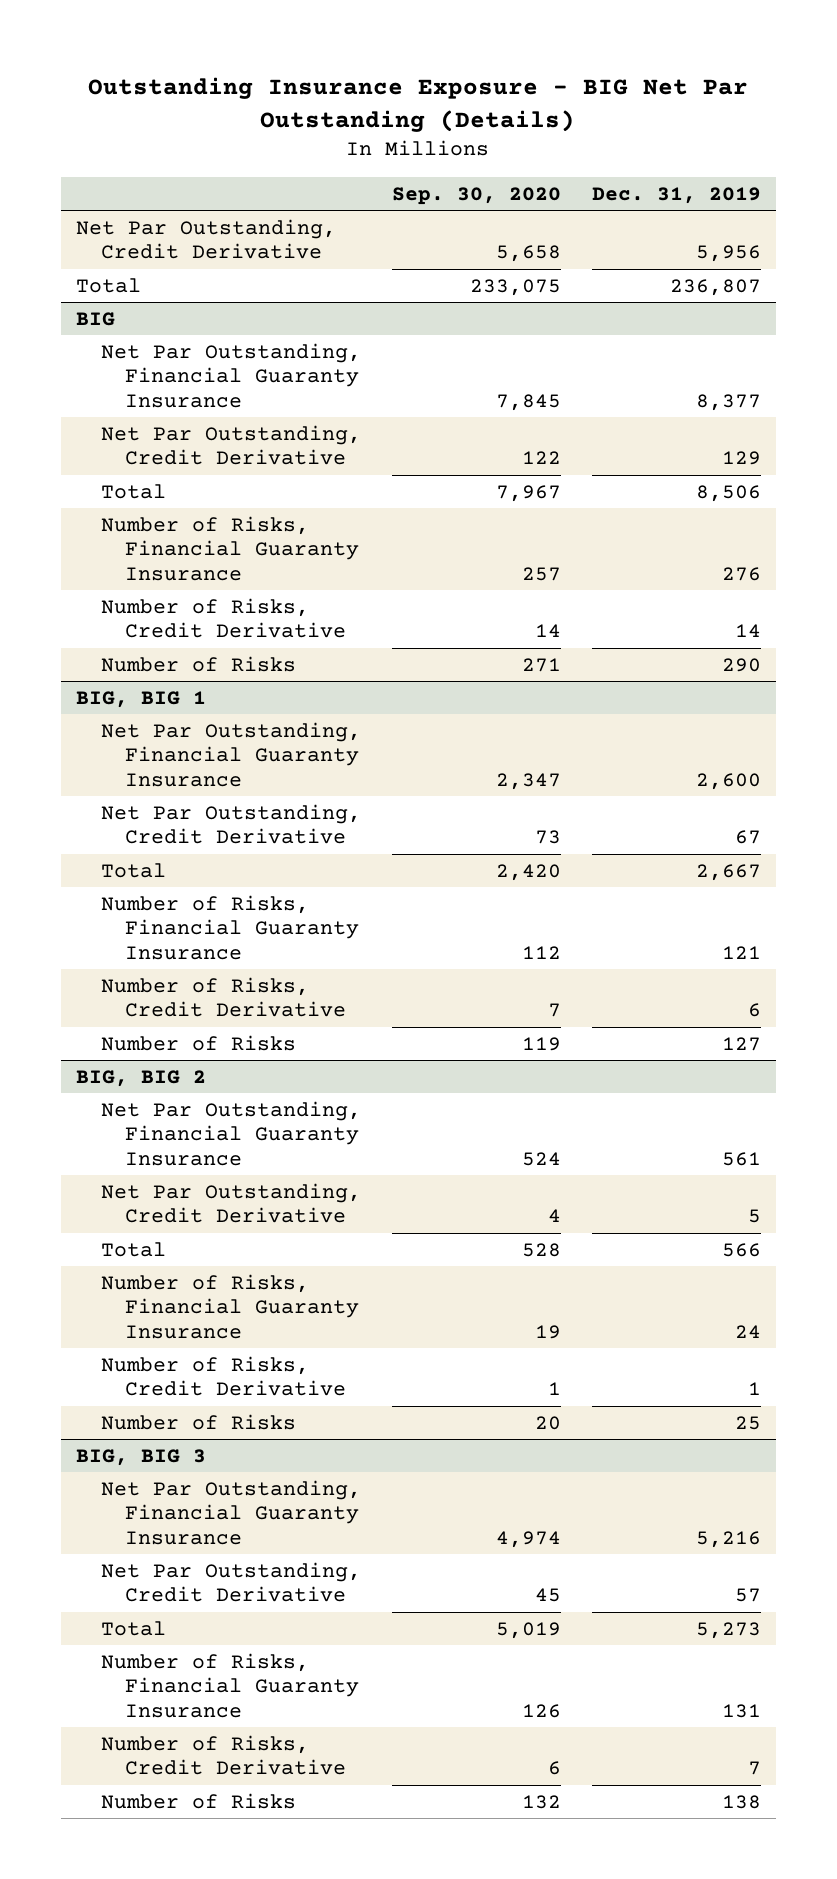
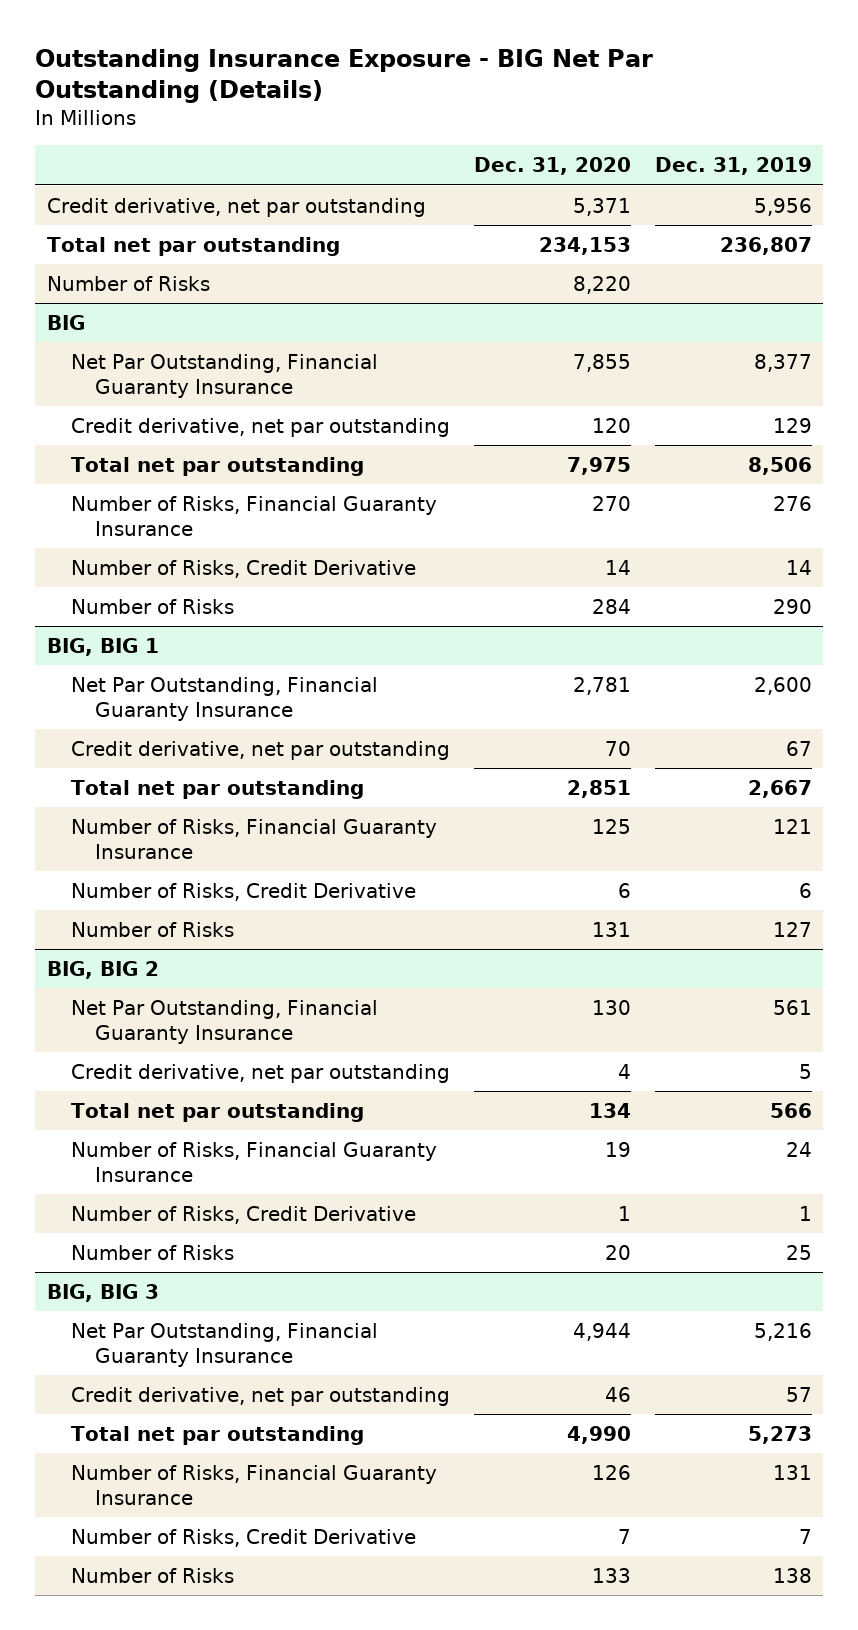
[391,186,561,205] Sep. 30, 2020 -> none
none -> [473,157,631,176] Dec. 31, 2020
[76,218,337,260] Net Par Outstanding, Credit Derivative -> [46,198,426,218] Credit derivative, net par outstanding
[76,277,142,293] Total -> [46,237,340,257] Total net par outstanding
none -> [46,276,210,292] Number of Risks
[100,424,361,466] Net Par Outstanding, Credit Derivative -> [71,418,451,438] Credit derivative, net par outstanding
[100,483,166,499] Total -> [71,457,365,477] Total net par outstanding
[100,803,361,845] Net Par Outstanding, Credit Derivative -> [71,741,451,761] Credit derivative, net par outstanding
[100,862,166,878] Total -> [71,780,365,800] Total net par outstanding
[100,1182,361,1224] Net Par Outstanding, Credit Derivative -> [71,1064,451,1084] Credit derivative, net par outstanding
[100,1241,166,1257] Total -> [71,1103,365,1123] Total net par outstanding
[100,1561,361,1603] Net Par Outstanding, Credit Derivative -> [71,1387,451,1407] Credit derivative, net par outstanding
[100,1620,166,1636] Total -> [71,1426,365,1446] Total net par outstanding

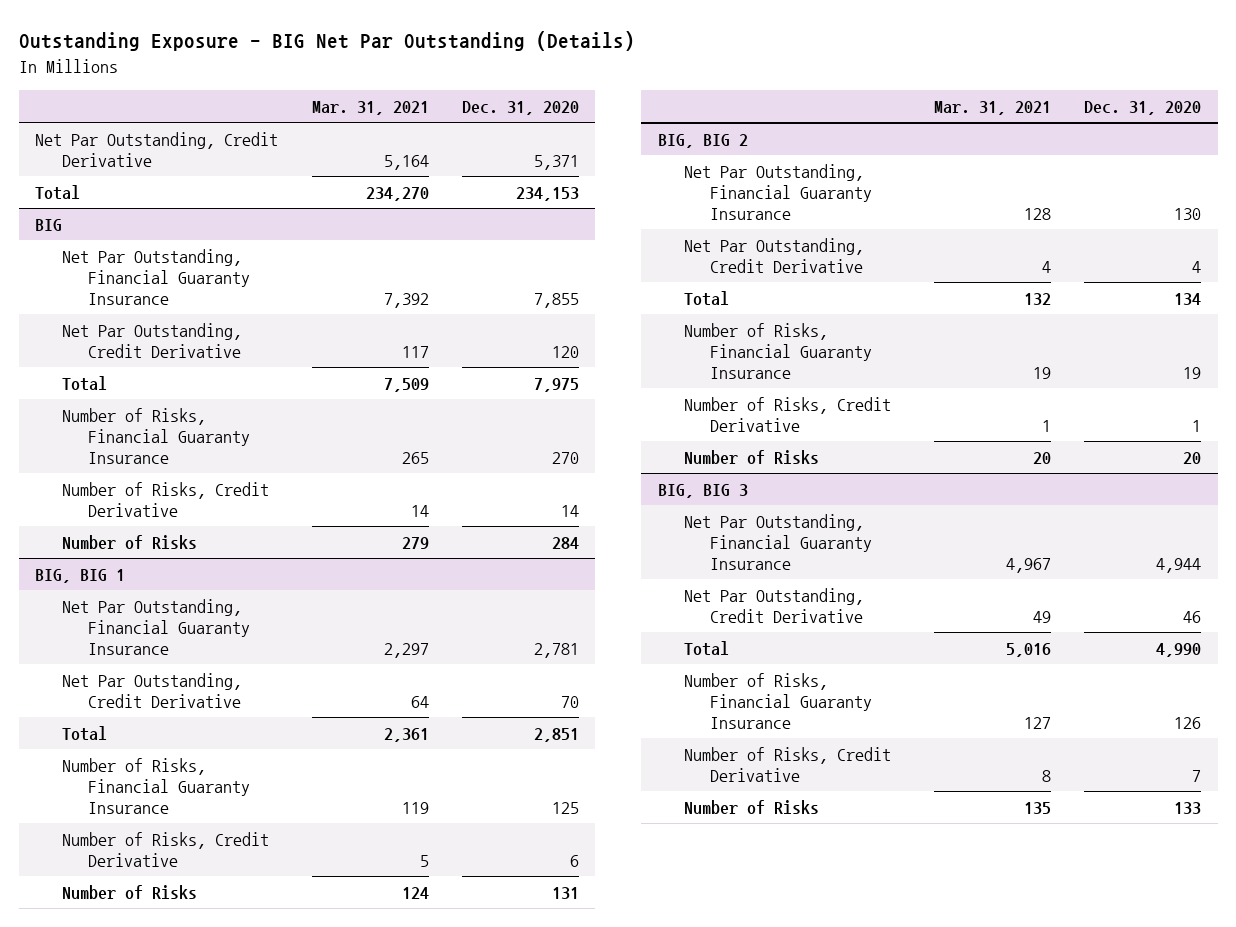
[35,48,654,103] Outstanding Insurance Exposure - BIG Net Par Outstanding (Details) -> [18,31,635,52] Outstanding Exposure - BIG Net Par Outstanding (Details)
[654,157,812,176] Dec. 31, 2019 -> none
none -> [311,100,429,115] Mar. 31, 2021
[46,276,210,292] Number of Risks -> none
[46,198,426,218] Credit derivative, net par outstanding -> [35,131,279,168] Net Par Outstanding, Credit Derivative
[46,237,340,257] Total net par outstanding -> [35,184,81,200] Total
[71,418,451,438] Credit derivative, net par outstanding -> [61,322,242,359] Net Par Outstanding, Credit Derivative
[71,457,365,477] Total net par outstanding -> [61,375,107,391] Total
[71,741,451,761] Credit derivative, net par outstanding -> [61,672,242,709] Net Par Outstanding, Credit Derivative
[71,780,365,800] Total net par outstanding -> [61,725,107,741] Total
[71,1064,451,1084] Credit derivative, net par outstanding -> [683,237,864,274] Net Par Outstanding, Credit Derivative
[71,1103,365,1123] Total net par outstanding -> [683,290,729,306] Total
[71,1387,451,1407] Credit derivative, net par outstanding -> [683,587,864,624] Net Par Outstanding, Credit Derivative
[71,1426,365,1446] Total net par outstanding -> [683,640,729,656] Total

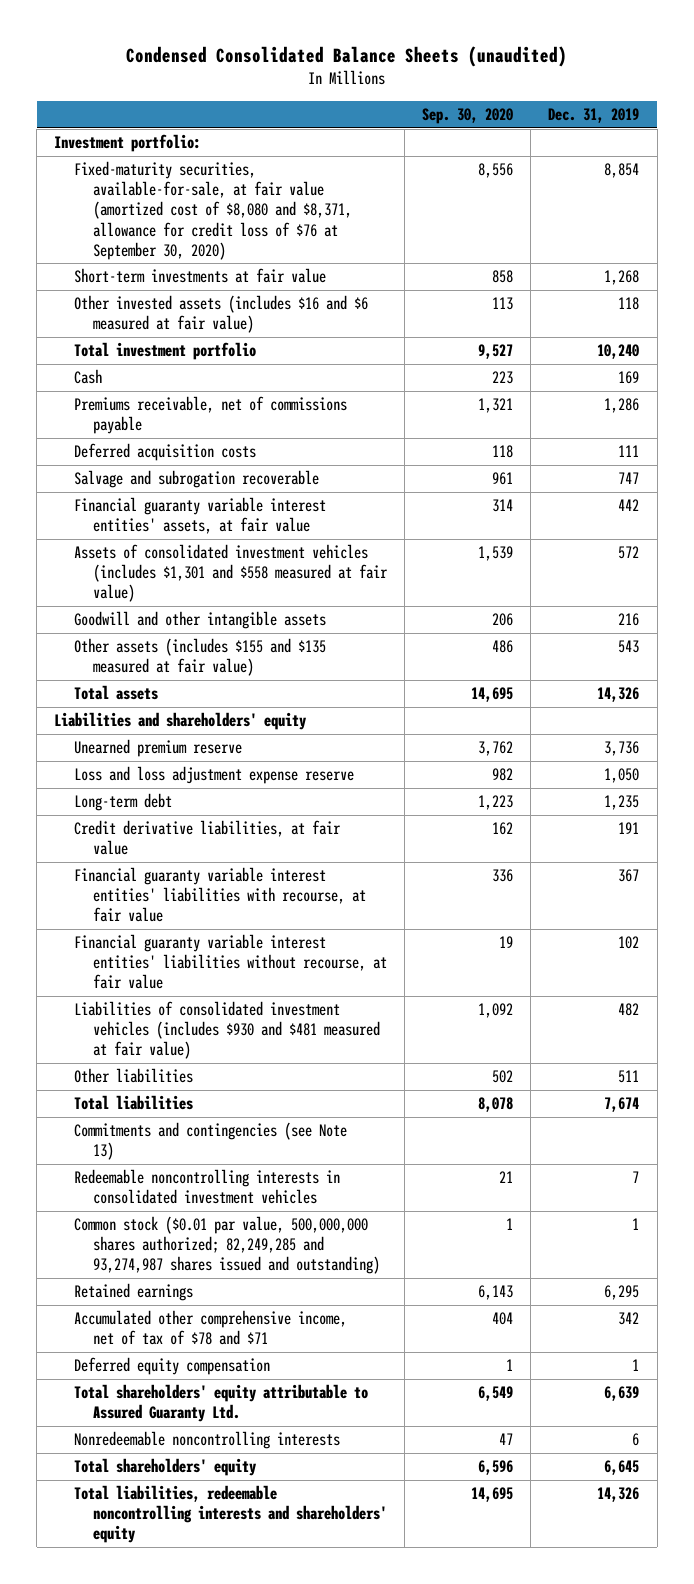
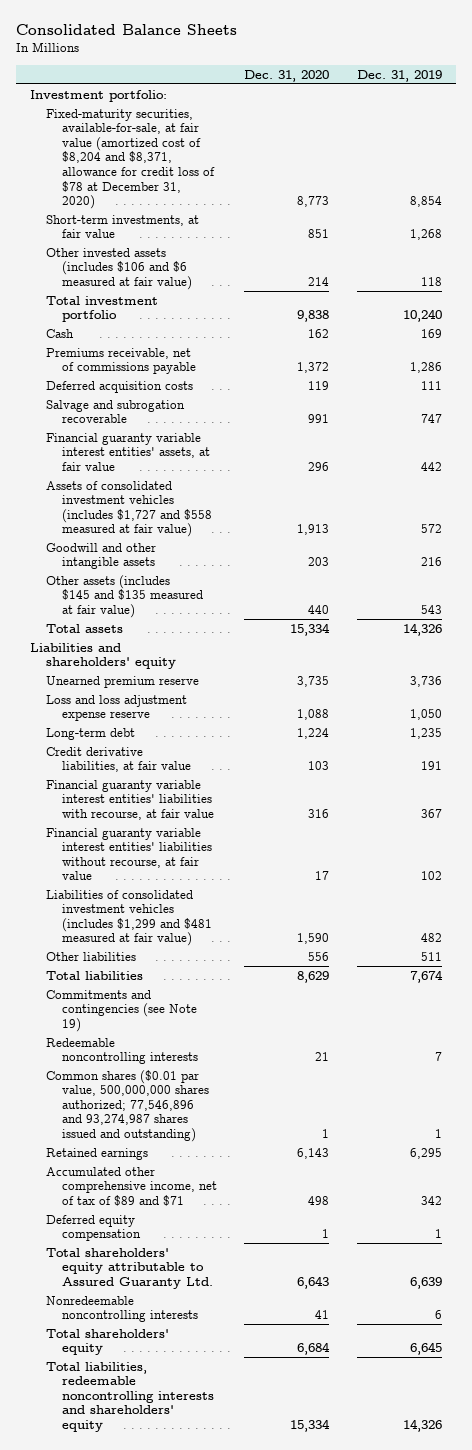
[125,46,567,68] Condensed Consolidated Balance Sheets (unaudited) -> [16,24,238,36] Consolidated Balance Sheets
[422,107,514,124] Sep. 30, 2020 -> none
none -> [244,69,330,82] Dec. 31, 2020
[73,161,353,260] Fixed-maturity securities, available-for-sale, at fair value (amortized cost of $8,080 and $8,371, allowance for credit loss of $76 at September 30, 2020) -> [45,108,215,210] Fixed-maturity securities, available-for-sale, at fair value (amortized cost of $8,204 and $8,371, allowance for credit loss of $78 at December 31, 2020)
[73,268,326,284] Short-term investments at fair value -> [45,214,199,239] Short-term investments, at fair value
[73,295,368,334] Other invested assets (includes $16 and $6 measured at fair value) -> [45,247,192,290] Other invested assets (includes $106 and $6 measured at fair value)
[73,544,389,603] Assets of consolidated investment vehicles (includes $1,301 and $558 measured at fair value) -> [45,480,212,538] Assets of consolidated investment vehicles (includes $1,727 and $558 measured at fair value)
[73,638,326,677] Other assets (includes $155 and $135 measured at fair value) -> [45,574,203,618] Other assets (includes $145 and $135 measured at fair value)
[73,1001,381,1060] Liabilities of consolidated investment vehicles (includes $930 and $481 measured at fair value) -> [45,889,212,947] Liabilities of consolidated investment vehicles (includes $1,299 and $481 measured at fair value)
[73,1122,347,1161] Commitments and contingencies (see Note 13) -> [45,989,197,1032] Commitments and contingencies (see Note 19)
[73,1169,340,1205] Redeemable noncontrolling interests in consolidated investment vehicles -> [45,1037,198,1065] Redeemable noncontrolling interests
[73,1216,381,1275] Common stock ($0.01 par value, 500,000,000 shares authorized; 82,249,285 and 93,274,987 shares issued and outstanding) -> [45,1069,209,1143] Common shares ($0.01 par value, 500,000,000 shares authorized; 77,546,896 and 93,274,987 shares issued and outstanding)
[73,1310,347,1346] Accumulated other comprehensive income, net of tax of $78 and $71 -> [45,1166,217,1206] Accumulated other comprehensive income, net of tax of $89 and $71

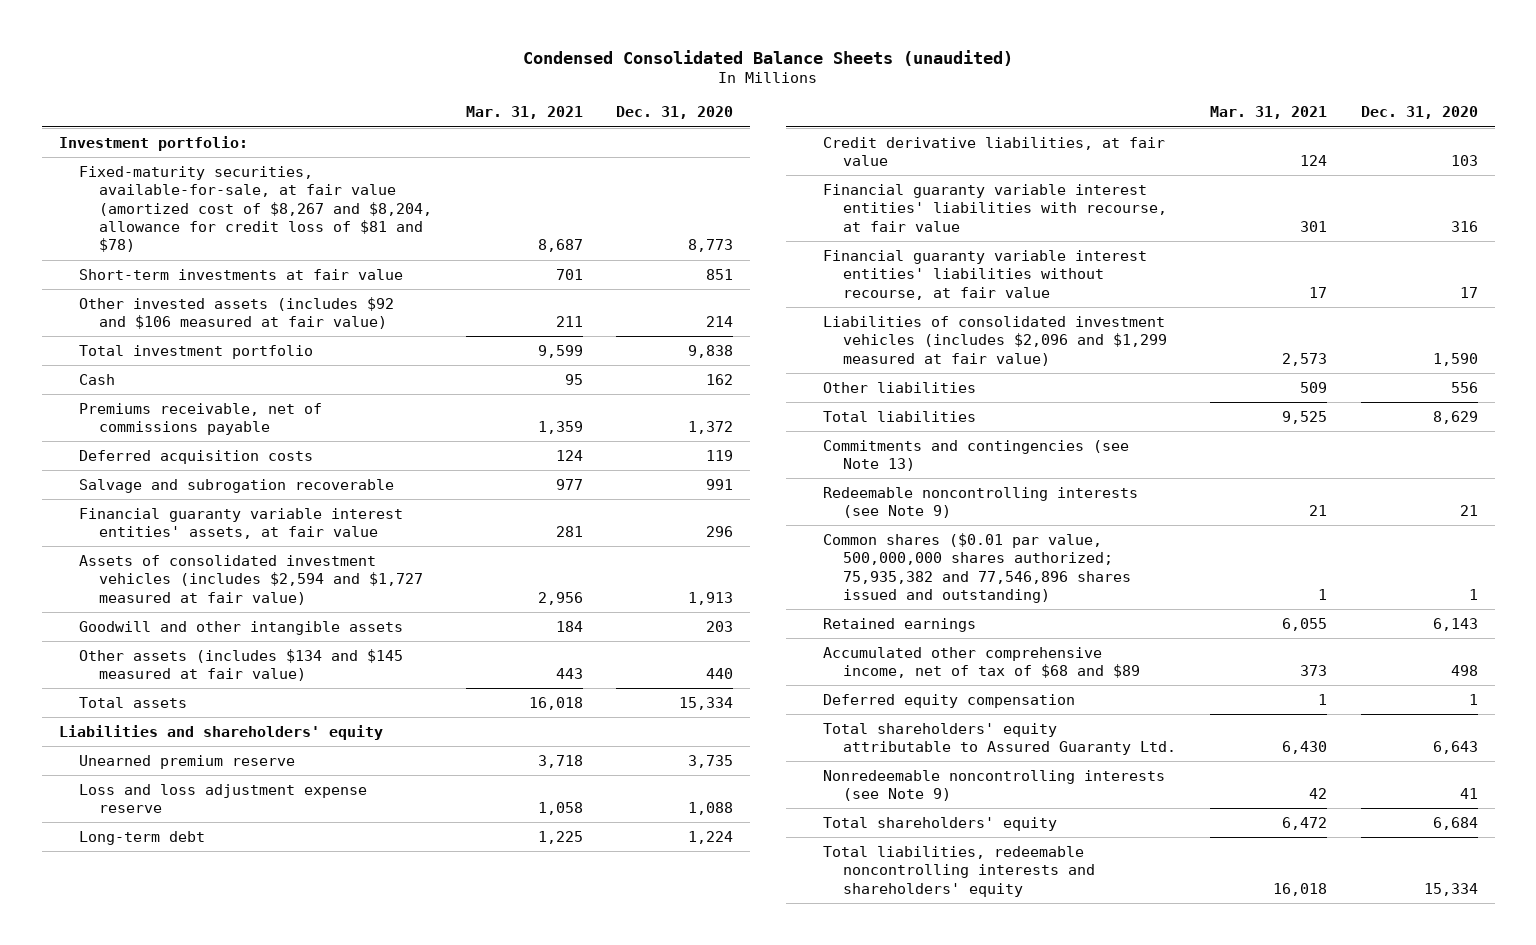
[16,24,238,36] Consolidated Balance Sheets -> [523,49,1014,66] Condensed Consolidated Balance Sheets (unaudited)
[356,69,442,82] Dec. 31, 2019 -> none
none -> [465,106,583,120] Mar. 31, 2021
[45,108,215,210] Fixed-maturity securities, available-for-sale, at fair value (amortized cost of $8,204 and $8,371, allowance for credit loss of $78 at December 31, 2020) -> [78,165,432,253] Fixed-maturity securities, available-for-sale, at fair value (amortized cost of $8,267 and $8,204, allowance for credit loss of $81 and $78)
[45,214,199,239] Short-term investments, at fair value -> [78,268,403,280] Short-term investments at fair value
[45,247,192,290] Other invested assets (includes $106 and $6 measured at fair value) -> [78,296,394,330] Other invested assets (includes $92 and $106 measured at fair value)
[45,480,212,538] Assets of consolidated investment vehicles (includes $1,727 and $558 measured at fair value) -> [78,554,423,605] Assets of consolidated investment vehicles (includes $2,594 and $1,727 measured at fair value)
[45,574,203,618] Other assets (includes $145 and $135 measured at fair value) -> [78,648,403,682] Other assets (includes $134 and $145 measured at fair value)
[45,889,212,947] Liabilities of consolidated investment vehicles (includes $1,299 and $481 measured at fair value) -> [823,315,1168,366] Liabilities of consolidated investment vehicles (includes $2,096 and $1,299 measured at fair value)
[45,989,197,1032] Commitments and contingencies (see Note 19) -> [823,439,1130,472] Commitments and contingencies (see Note 13)
[45,1037,198,1065] Redeemable noncontrolling interests -> [823,486,1139,519] Redeemable noncontrolling interests (see Note 9)
[45,1069,209,1143] Common shares ($0.01 par value, 500,000,000 shares authorized; 77,546,896 and 93,274,987 shares issued and outstanding) -> [823,532,1132,603] Common shares ($0.01 par value, 500,000,000 shares authorized; 75,935,382 and 77,546,896 shares issued and outstanding)
[45,1166,217,1206] Accumulated other comprehensive income, net of tax of $89 and $71 -> [823,646,1141,679] Accumulated other comprehensive income, net of tax of $68 and $89
[45,1295,198,1323] Nonredeemable noncontrolling interests -> [823,769,1166,802] Nonredeemable noncontrolling interests (see Note 9)

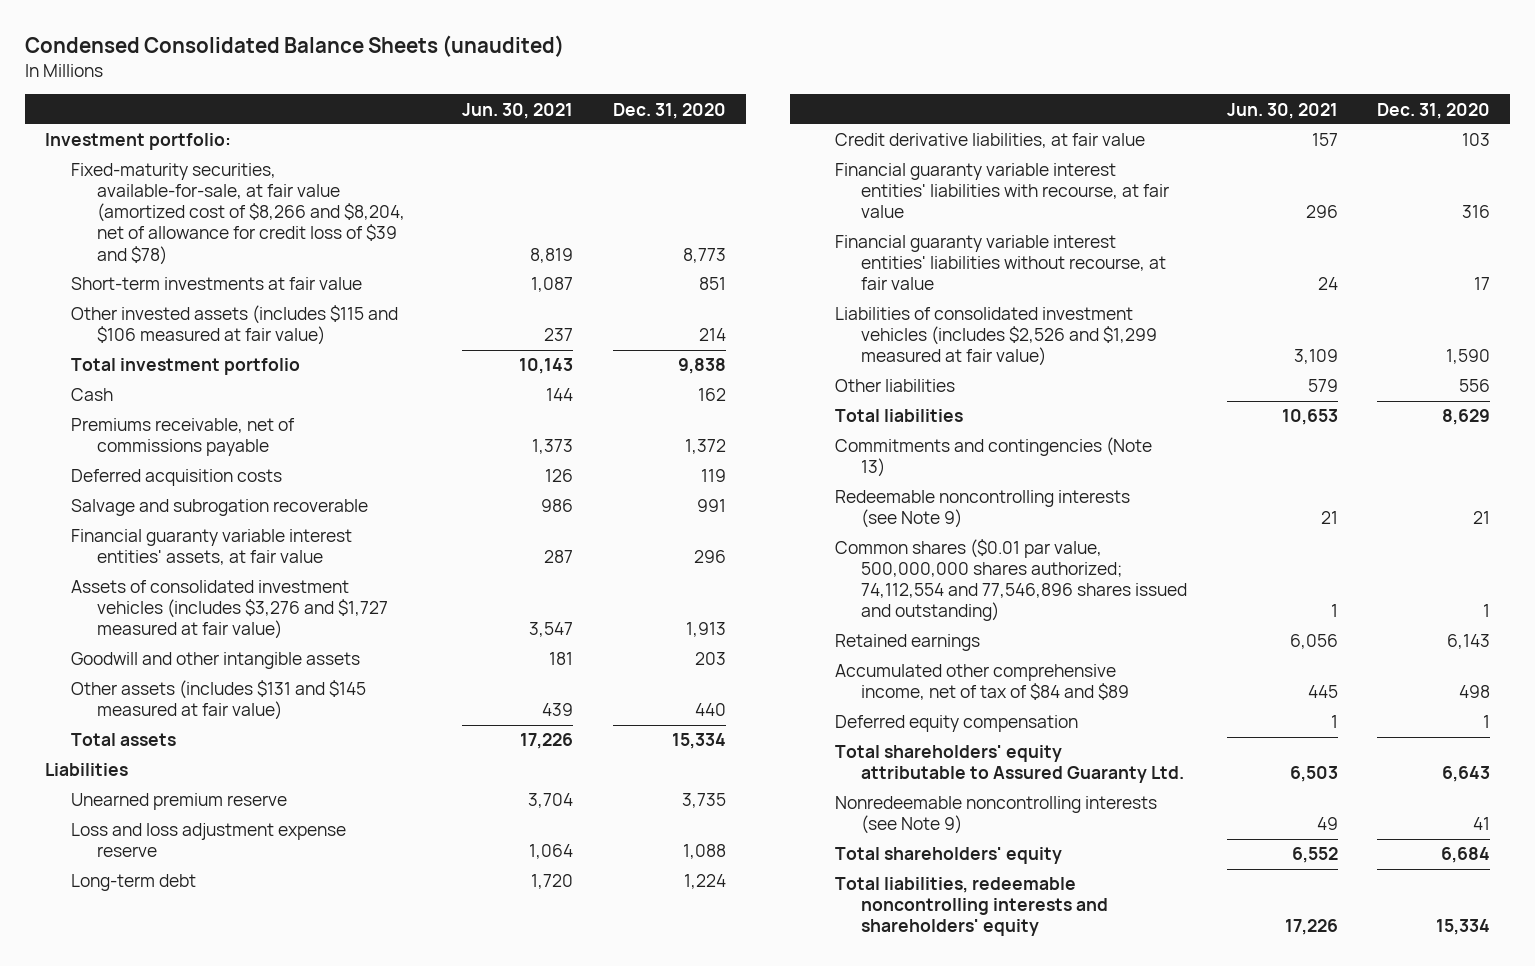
[465,106,583,120] Mar. 31, 2021 -> none
none -> [462,102,574,119] Jun. 30, 2021
[78,165,432,253] Fixed-maturity securities, available-for-sale, at fair value (amortized cost of $8,267 and $8,204, allowance for credit loss of $81 and $78) -> [70,163,405,265] Fixed-maturity securities, available-for-sale, at fair value (amortized cost of $8,266 and $8,204, net of allowance for credit loss of $39 and $78)
[78,296,394,330] Other invested assets (includes $92 and $106 measured at fair value) -> [70,305,398,346] Other invested assets (includes $115 and $106 measured at fair value)
[78,554,423,605] Assets of consolidated investment vehicles (includes $2,594 and $1,727 measured at fair value) -> [70,580,388,640] Assets of consolidated investment vehicles (includes $3,276 and $1,727 measured at fair value)
[78,648,403,682] Other assets (includes $134 and $145 measured at fair value) -> [70,680,366,721] Other assets (includes $131 and $145 measured at fair value)
[58,724,383,740] Liabilities and shareholders' equity -> [45,763,129,777] Liabilities
[823,315,1168,366] Liabilities of consolidated investment vehicles (includes $2,096 and $1,299 measured at fair value) -> [835,307,1157,367] Liabilities of consolidated investment vehicles (includes $2,526 and $1,299 measured at fair value)
[823,439,1130,472] Commitments and contingencies (see Note 13) -> [835,437,1153,478] Commitments and contingencies (Note 13)
[823,532,1132,603] Common shares ($0.01 par value, 500,000,000 shares authorized; 75,935,382 and 77,546,896 shares issued and outstanding) -> [835,539,1187,622] Common shares ($0.01 par value, 500,000,000 shares authorized; 74,112,554 and 77,546,896 shares issued and outstanding)
[823,646,1141,679] Accumulated other comprehensive income, net of tax of $68 and $89 -> [835,664,1129,701] Accumulated other comprehensive income, net of tax of $84 and $89

